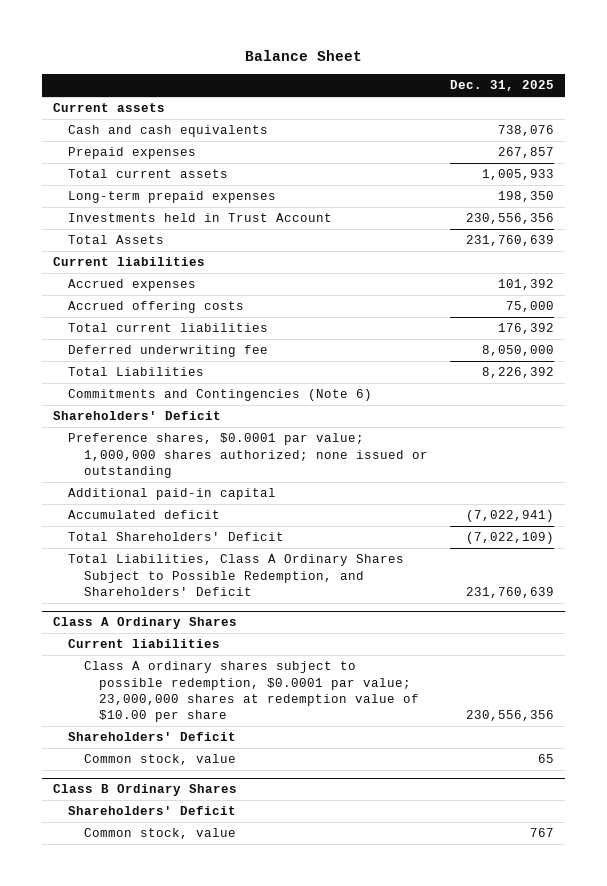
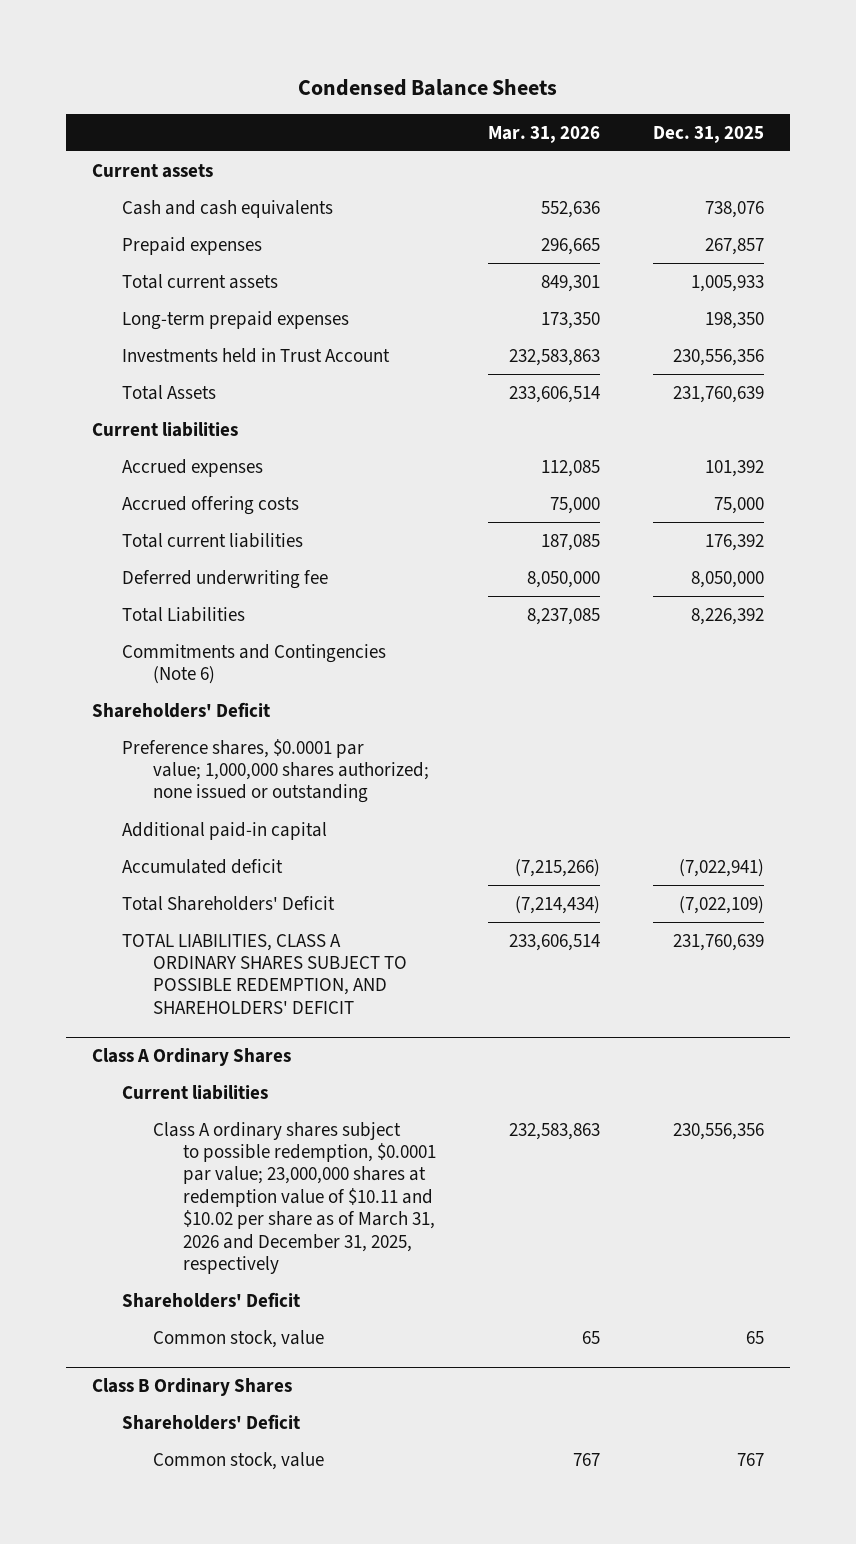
[244,50,362,62] Balance Sheet -> [297,79,557,97] Condensed Balance Sheets
none -> [488,125,601,143] Mar. 31, 2026
[68,554,405,596] Total Liabilities, Class A Ordinary Shares Subject to Possible Redemption, and Shareholders' Deficit -> [122,933,407,1014] TOTAL LIABILITIES, CLASS A ORDINARY SHARES SUBJECT TO POSSIBLE REDEMPTION, AND SHAREHOLDERS' DEFICIT
[83,661,420,722] Class A ordinary shares subject to possible redemption, $0.0001 par value; 23,000,000 shares at redemption value of $10.00 per share -> [152,1121,436,1275] Class A ordinary shares subject to possible redemption, $0.0001 par value; 23,000,000 shares at redemption value of $10.11 and $10.02 per share as of March 31, 2026 and December 31, 2025, respectively

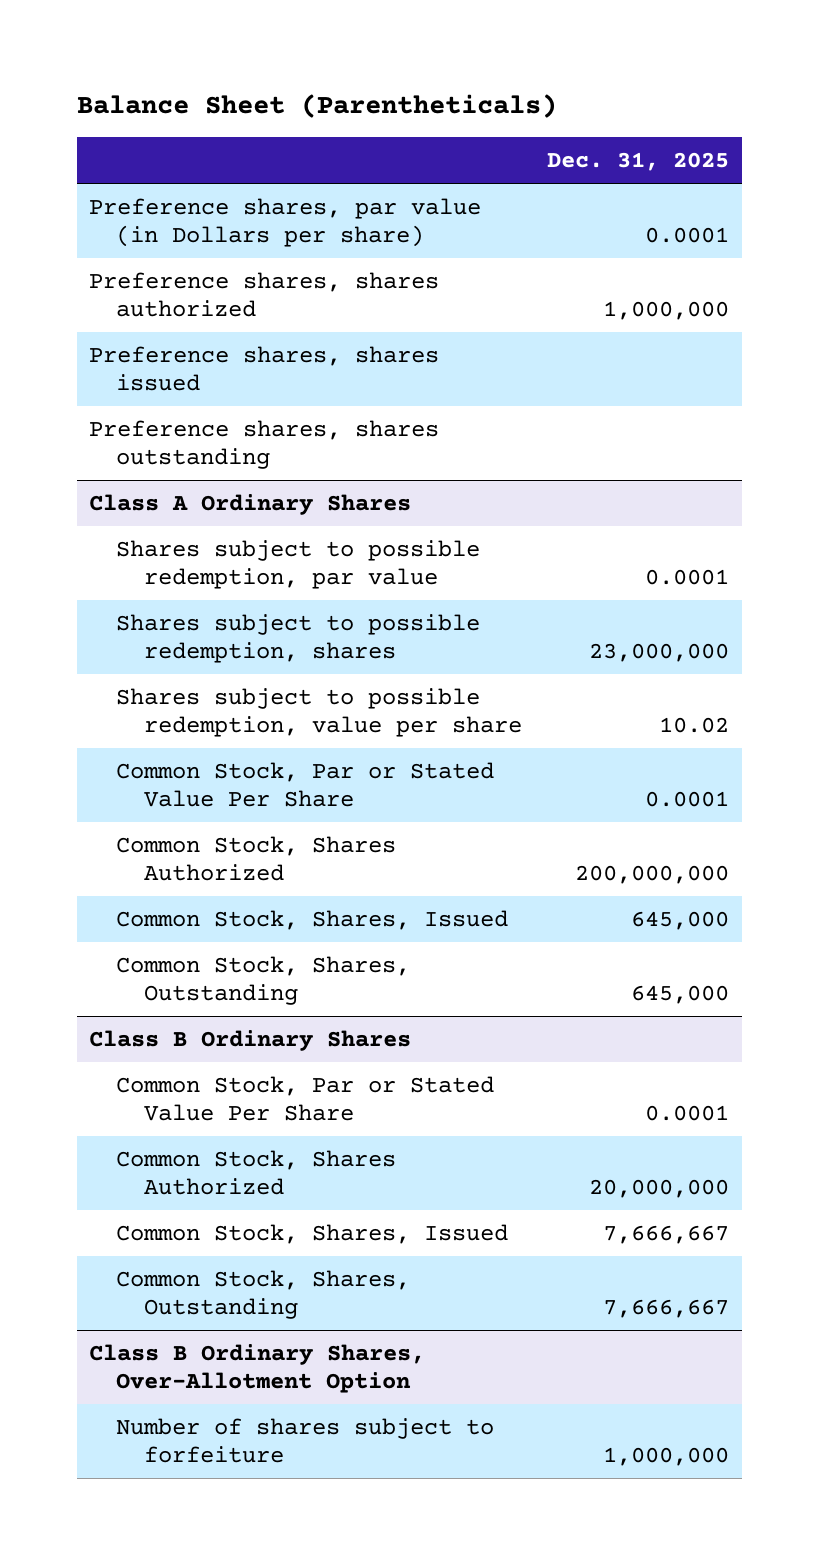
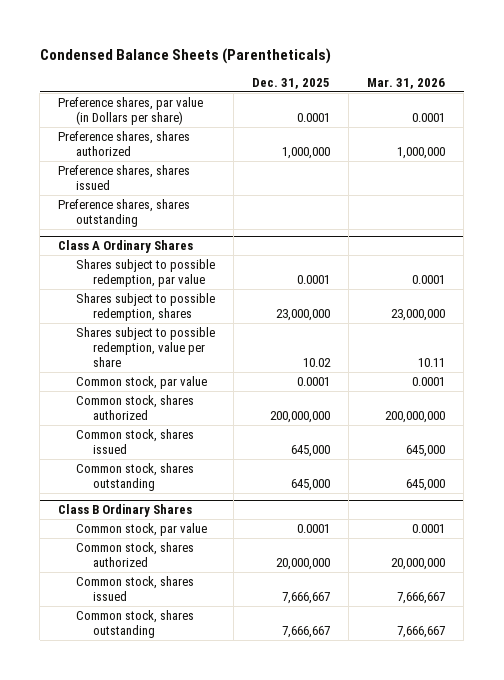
[76,94,557,119] Balance Sheet (Parentheticals) -> [39,48,331,65] Condensed Balance Sheets (Parentheticals)
none -> [367,78,446,90] Mar. 31, 2026
[116,762,495,807] Common Stock, Par or Stated Value Per Share -> [75,375,207,389] Common stock, par value
[116,836,397,881] Common Stock, Shares Authorized -> [75,394,194,420] Common stock, shares authorized
[116,910,509,931] Common Stock, Shares, Issued -> [75,428,194,454] Common stock, shares issued
[116,956,411,1005] Common Stock, Shares, Outstanding -> [75,462,194,491] Common stock, shares outstanding
[89,1344,426,1393] Class B Ordinary Shares, Over-Allotment Option -> none
[116,1418,495,1463] Number of shares subject to forfeiture -> none
[116,1076,495,1121] Common Stock, Par or Stated Value Per Share -> [75,522,207,536] Common stock, par value
[116,1150,397,1195] Common Stock, Shares Authorized -> [75,541,194,567] Common stock, shares authorized
[116,1224,509,1245] Common Stock, Shares, Issued -> [75,575,194,601] Common stock, shares issued
[116,1270,411,1319] Common Stock, Shares, Outstanding -> [75,609,194,638] Common stock, shares outstanding

